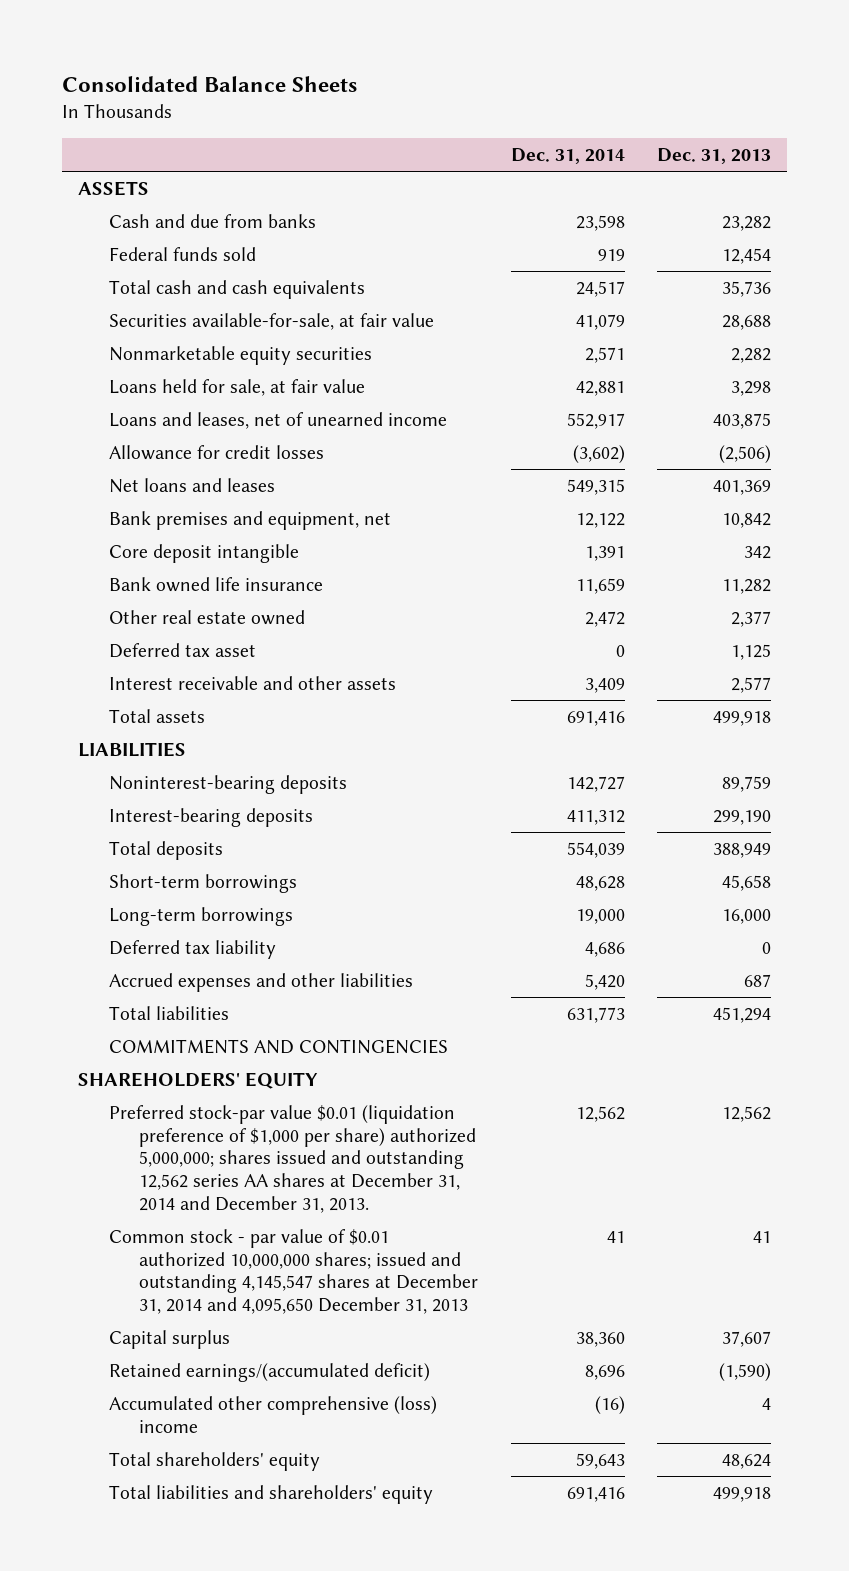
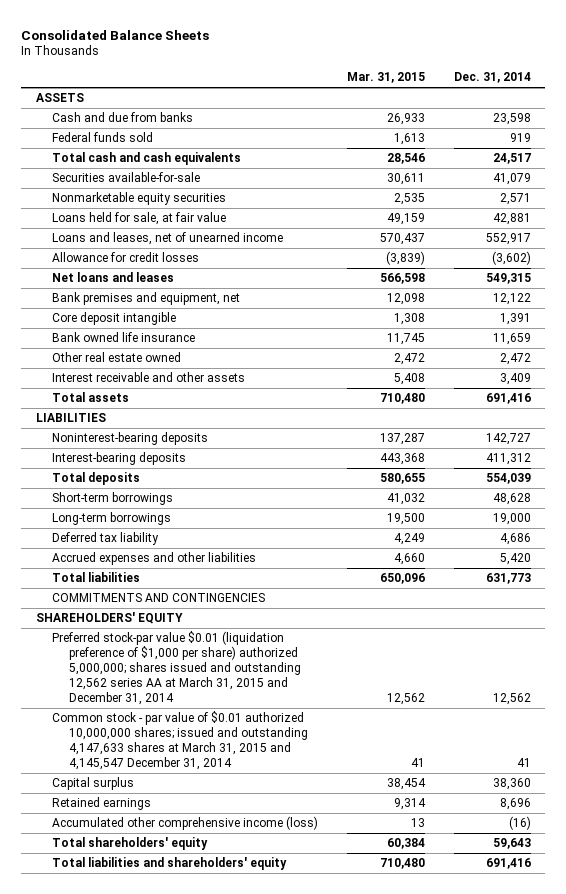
[656,147,771,164] Dec. 31, 2013 -> none
none -> [347,72,426,84] Mar. 31, 2015
[108,313,434,331] Securities available-for-sale, at fair value -> [52,172,201,183] Securities available-for-sale
[108,643,256,659] Deferred tax asset -> none
[108,1105,477,1213] Preferred stock-par value $0.01 (liquidation preference of $1,000 per share) authorized 5,000,000; shares issued and outstanding 12,562 series AA shares at December 31, 2014 and December 31, 2013. -> [52,631,302,705] Preferred stock-par value $0.01 (liquidation preference of $1,000 per share) authorized 5,000,000; shares issued and outstanding 12,562 series AA at March 31, 2015 and December 31, 2014
[108,1229,479,1315] Common stock - par value of $0.01 authorized 10,000,000 shares; issued and outstanding 4,145,547 shares at December 31, 2014 and 4,095,650 December 31, 2013 -> [52,711,309,770] Common stock - par value of $0.01 authorized 10,000,000 shares; issued and outstanding 4,147,633 shares at March 31, 2015 and 4,145,547 December 31, 2014
[108,1363,430,1383] Retained earnings/(accumulated deficit) -> [52,797,152,811] Retained earnings
[108,1396,437,1433] Accumulated other comprehensive (loss) income -> [52,816,319,831] Accumulated other comprehensive income (loss)

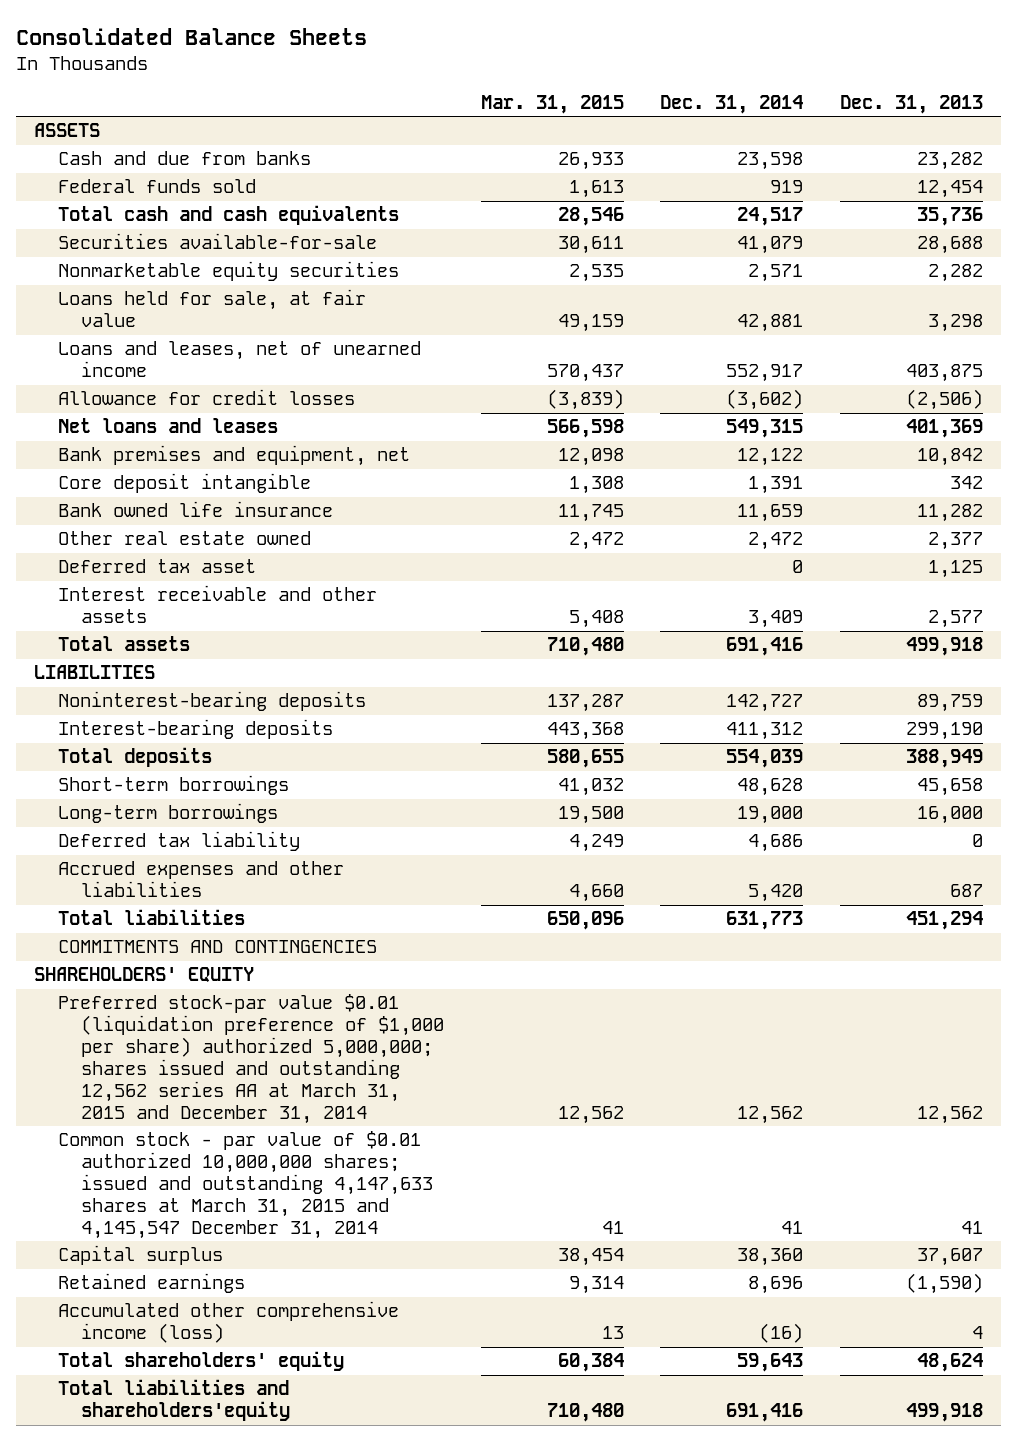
none -> [839,94,983,114] Dec. 31, 2013
none -> [57,559,256,574] Deferred tax asset
[52,857,288,871] Total liabilities and shareholders' equity -> [57,1379,291,1422] Total liabilities and shareholders'equity

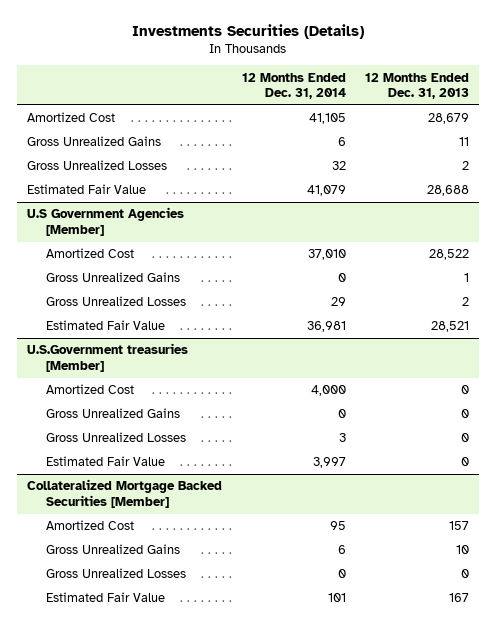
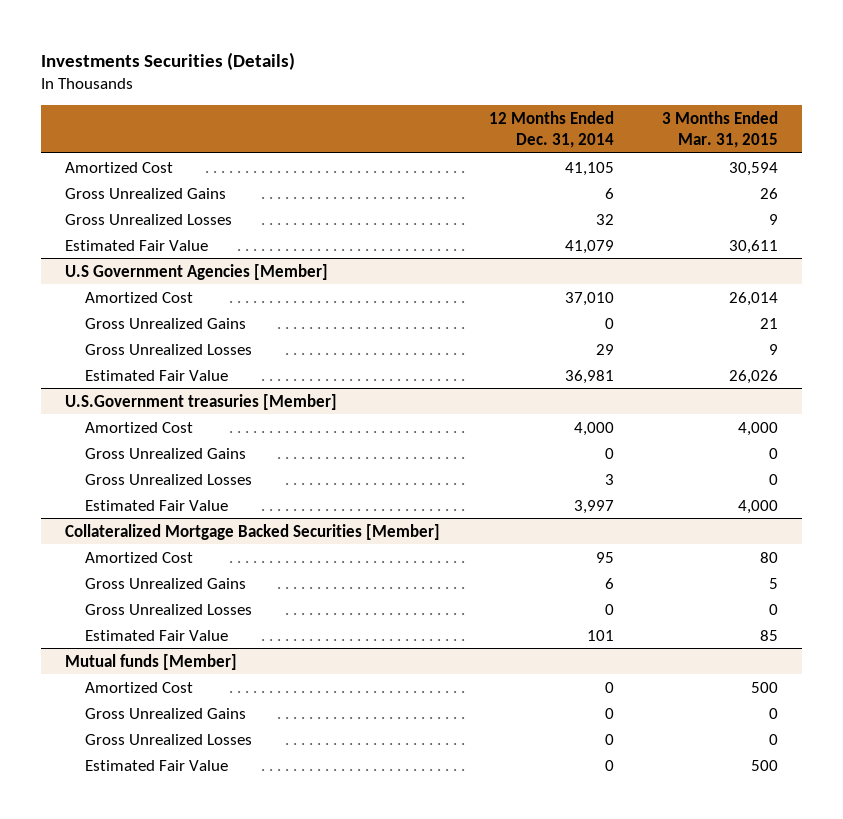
[365,72,470,100] 12 Months Ended Dec. 31, 2013 -> none
none -> [661,110,778,149] 3 Months Ended Mar. 31, 2015
none -> [65,653,238,670] Mutual funds [Member]
none -> [84,681,193,693] Amortized Cost
none -> [84,707,246,719] Gross Unrealized Gains
none -> [84,733,252,745] Gross Unrealized Losses
none -> [84,759,228,771] Estimated Fair Value

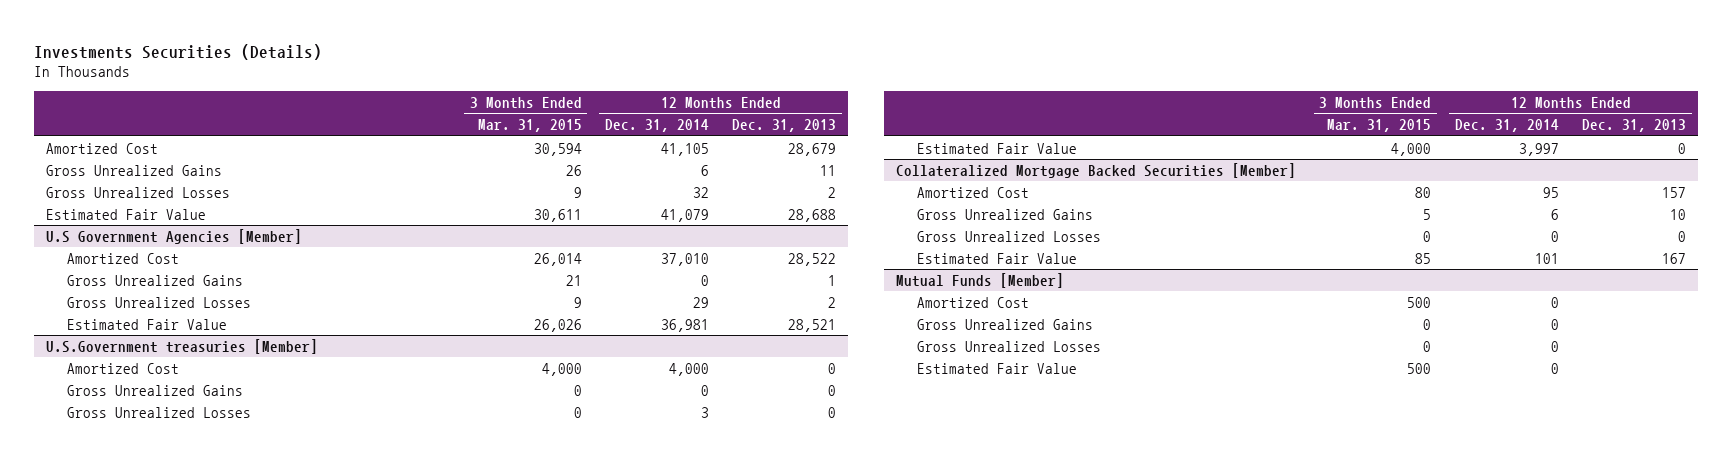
none -> [732,119,837,133] Dec. 31, 2013
[65,653,238,670] Mutual funds [Member] -> [895,272,1064,288] Mutual Funds [Member]

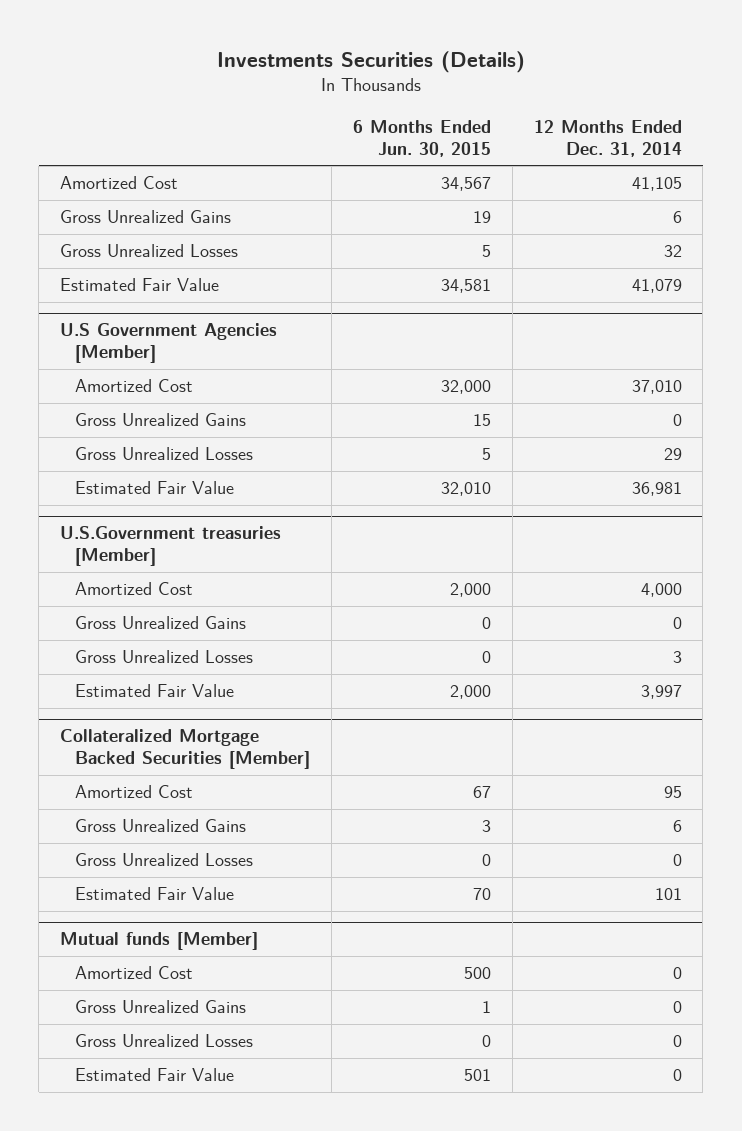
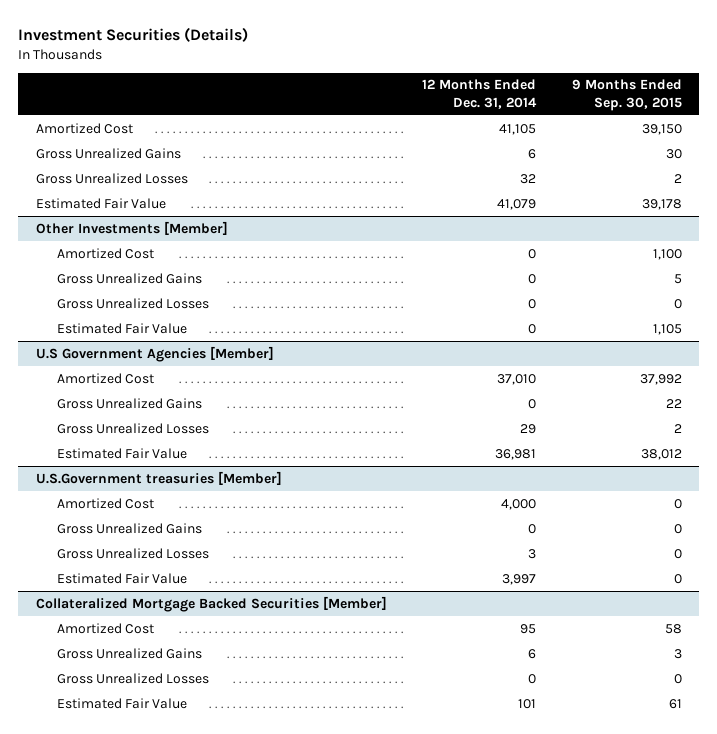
[216,50,525,73] Investments Securities (Details) -> [17,26,248,42] Investment Securities (Details)
[352,119,491,157] 6 Months Ended Jun. 30, 2015 -> none
none -> [571,79,682,111] 9 Months Ended Sep. 30, 2015
none -> [35,220,228,235] Other Investments [Member]
none -> [57,247,155,259] Amortized Cost
none -> [57,272,203,284] Gross Unrealized Gains
none -> [57,297,210,309] Gross Unrealized Losses
none -> [57,322,188,334] Estimated Fair Value
[60,932,259,951] Mutual funds [Member] -> none
[75,966,194,980] Amortized Cost -> none
[75,1000,247,1014] Gross Unrealized Gains -> none
[75,1034,254,1048] Gross Unrealized Losses -> none
[75,1068,235,1082] Estimated Fair Value -> none

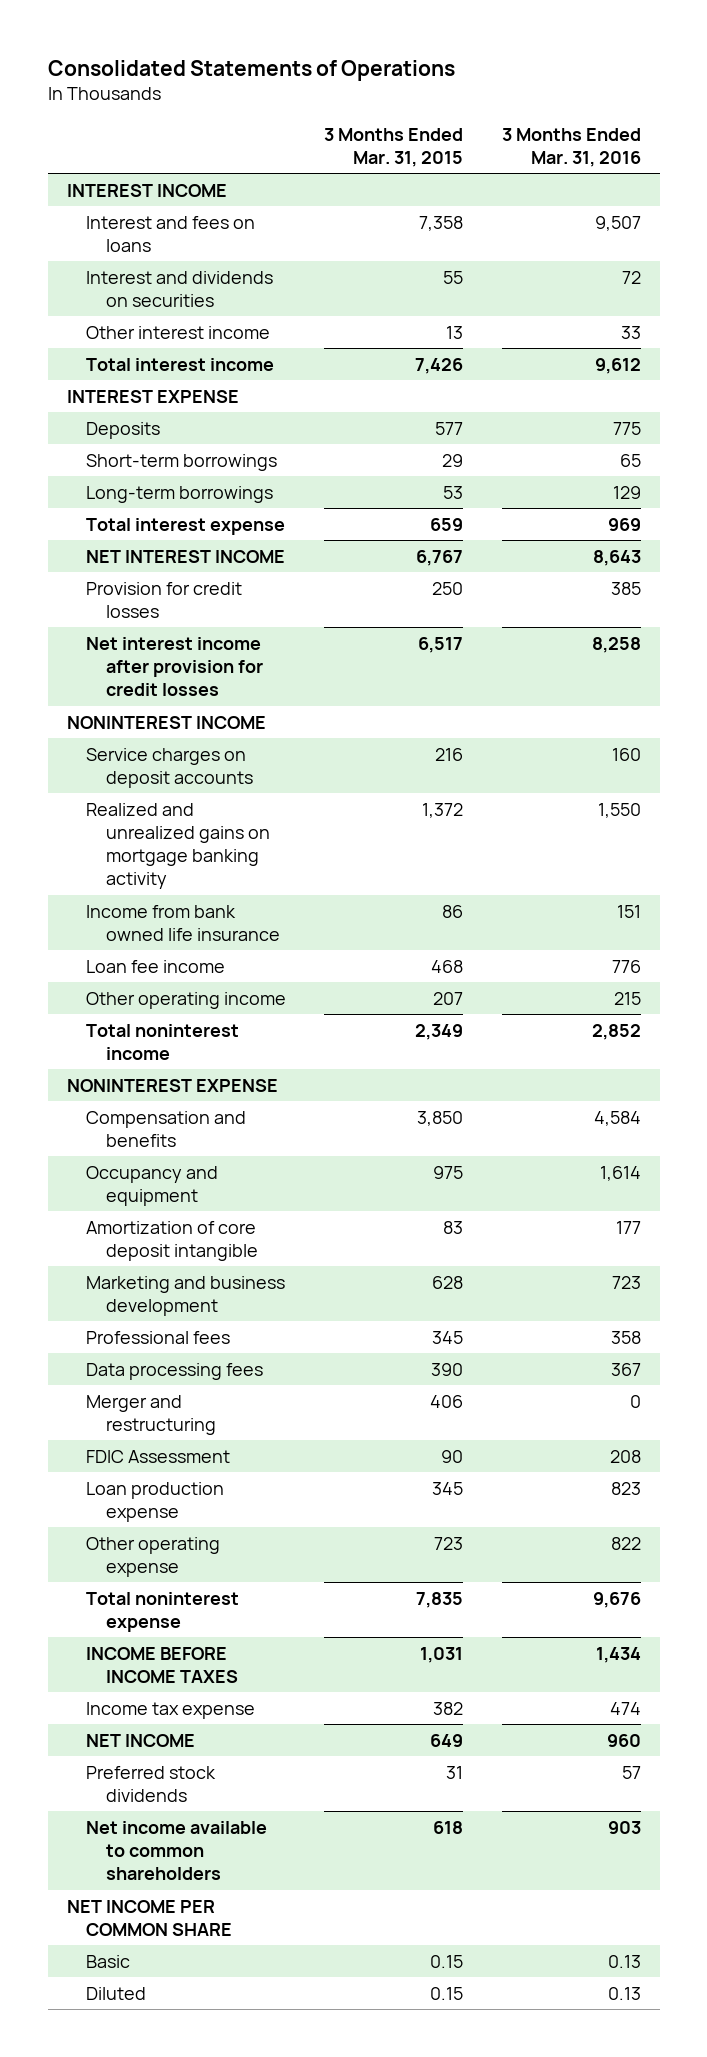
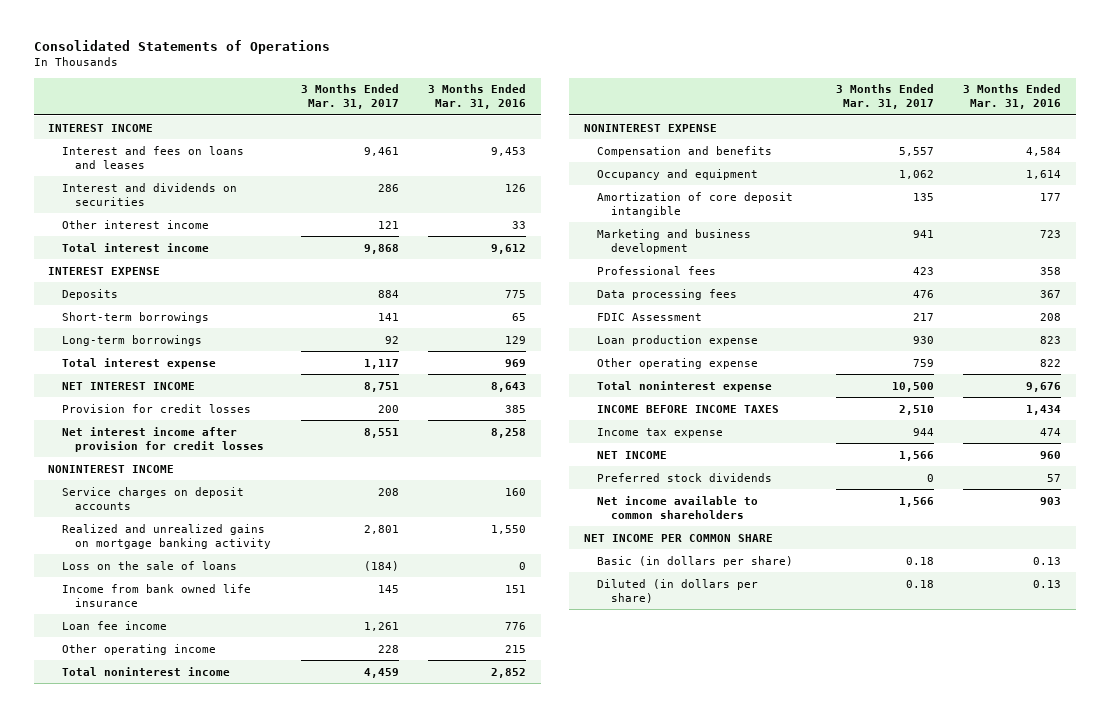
[324,127,464,167] 3 Months Ended Mar. 31, 2015 -> none
none -> [300,84,399,110] 3 Months Ended Mar. 31, 2017
[86,215,256,252] Interest and fees on loans -> [61,145,244,169] Interest and fees on loans and leases
[594,215,641,231] 9,507 -> [491,146,527,156] 9,453
[621,270,641,284] 72 -> [505,183,527,192] 126
none -> [61,560,237,570] Loss on the sale of loans
[86,1394,217,1435] Merger and restructuring -> none
[86,1954,131,1968] Basic -> [597,555,794,567] Basic (in dollars per share)
[86,1986,147,2000] Diluted -> [597,578,759,603] Diluted (in dollars per share)

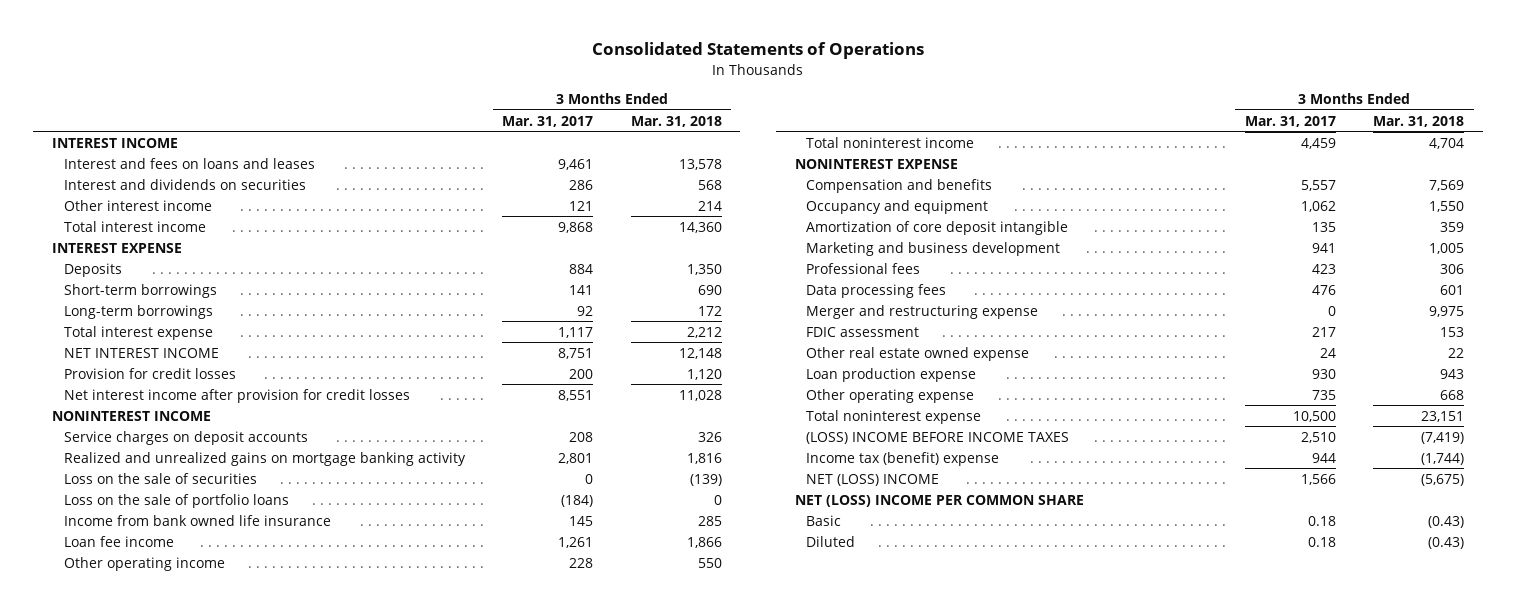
[428,84,527,110] 3 Months Ended Mar. 31, 2016 -> none
none -> [630,115,722,127] Mar. 31, 2018
none -> [63,472,257,484] Loss on the sale of securities
[61,560,237,570] Loss on the sale of loans -> [63,493,289,508] Loss on the sale of portfolio loans
none -> [806,304,1039,319] Merger and restructuring expense
[597,312,703,321] FDIC Assessment -> [806,326,920,337] FDIC assessment
none -> [806,346,1030,361] Other real estate owned expense
[913,358,935,367] 759 -> [1311,389,1336,400] 735
[597,472,773,482] Preferred stock dividends -> none
[597,495,759,519] Net income available to common shareholders -> none
[597,404,780,413] INCOME BEFORE INCOME TAXES -> [806,431,1070,444] (LOSS) INCOME BEFORE INCOME TAXES
[597,427,724,438] Income tax expense -> [806,451,1000,466] Income tax (benefit) expense
[597,450,668,459] NET INCOME -> [806,473,940,486] NET (LOSS) INCOME
[583,533,773,542] NET INCOME PER COMMON SHARE -> [794,494,1084,507] NET (LOSS) INCOME PER COMMON SHARE
[597,555,794,567] Basic (in dollars per share) -> [806,514,842,526] Basic
[597,578,759,603] Diluted (in dollars per share) -> [806,535,856,547] Diluted

